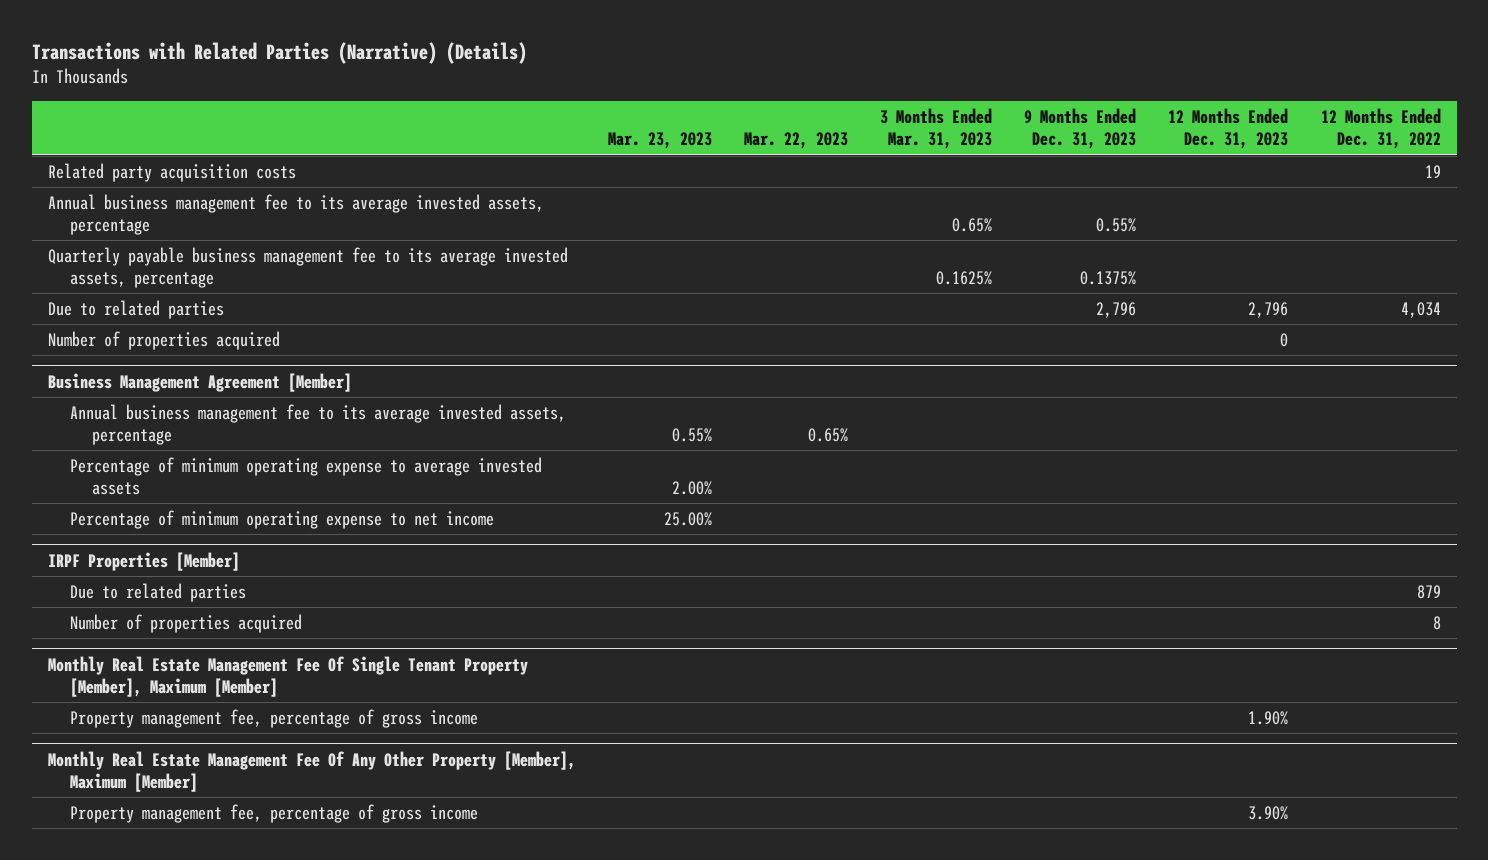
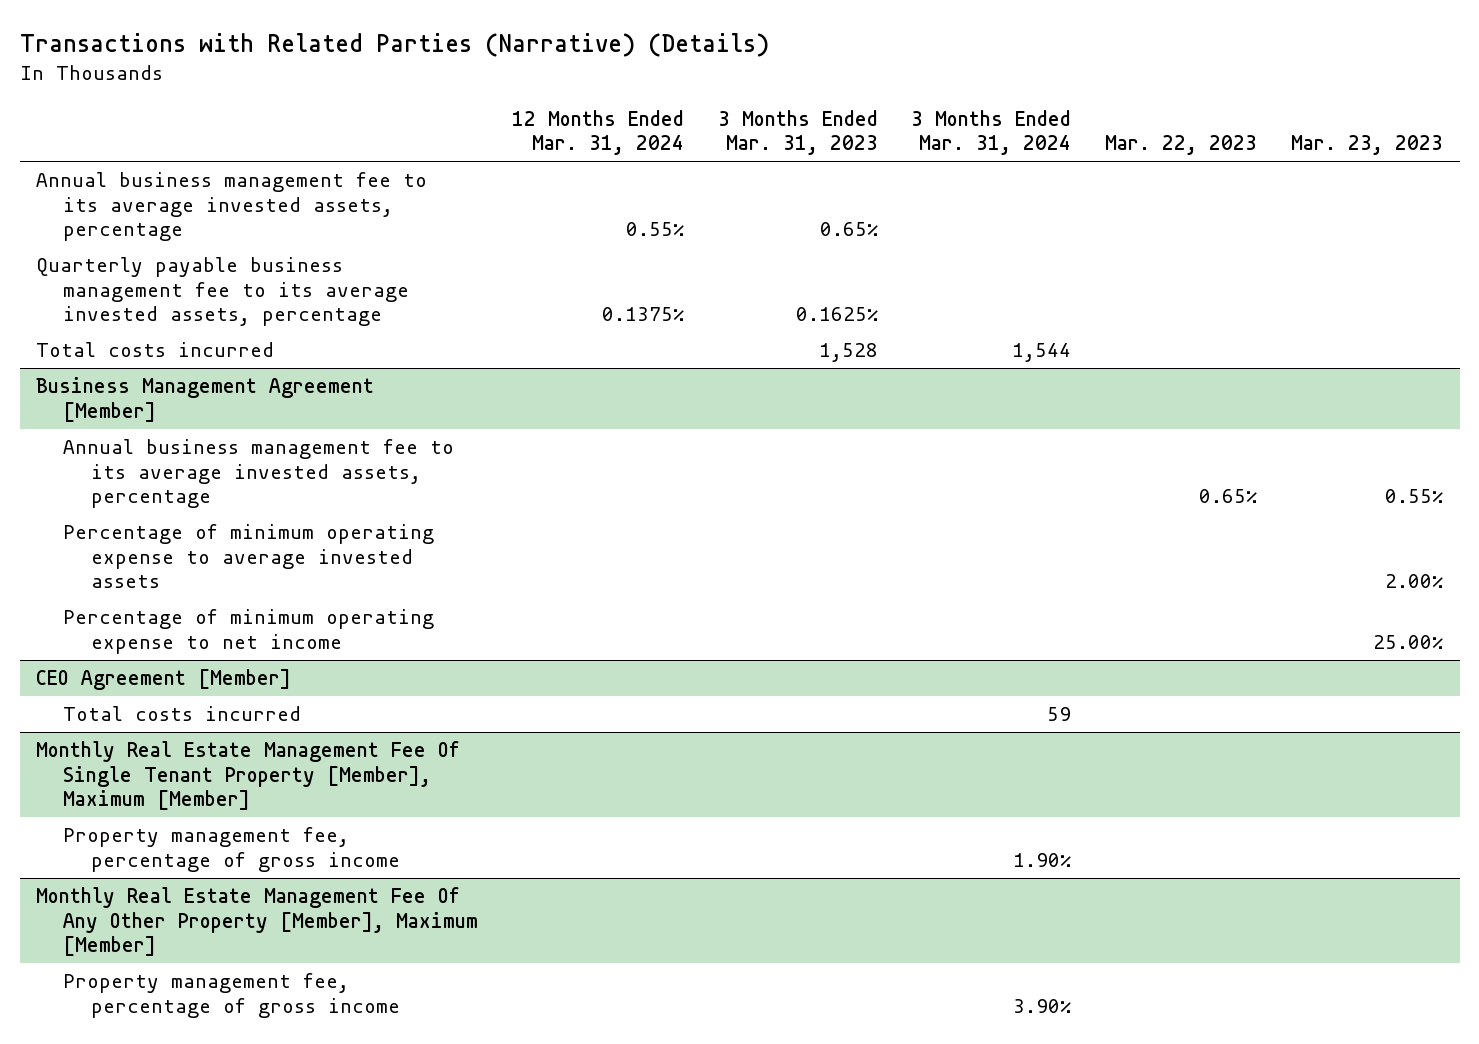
[1024,108,1137,150] 9 Months Ended Dec. 31, 2023 -> none
[1168,108,1289,150] 12 Months Ended Dec. 31, 2023 -> none
[1320,108,1441,150] 12 Months Ended Dec. 31, 2022 -> none
none -> [512,109,685,156] 12 Months Ended Mar. 31, 2024
none -> [911,109,1072,156] 3 Months Ended Mar. 31, 2024
[47,162,296,182] Related party acquisition costs -> none
[47,299,224,319] Due to related parties -> none
[47,330,280,350] Number of properties acquired -> none
none -> [36,342,275,358] Total costs incurred
[47,551,240,571] IRPF Properties [Member] -> none
[69,582,246,602] Due to related parties -> none
[69,613,302,633] Number of properties acquired -> none
none -> [36,669,292,691] CEO Agreement [Member]
none -> [63,706,302,722] Total costs incurred

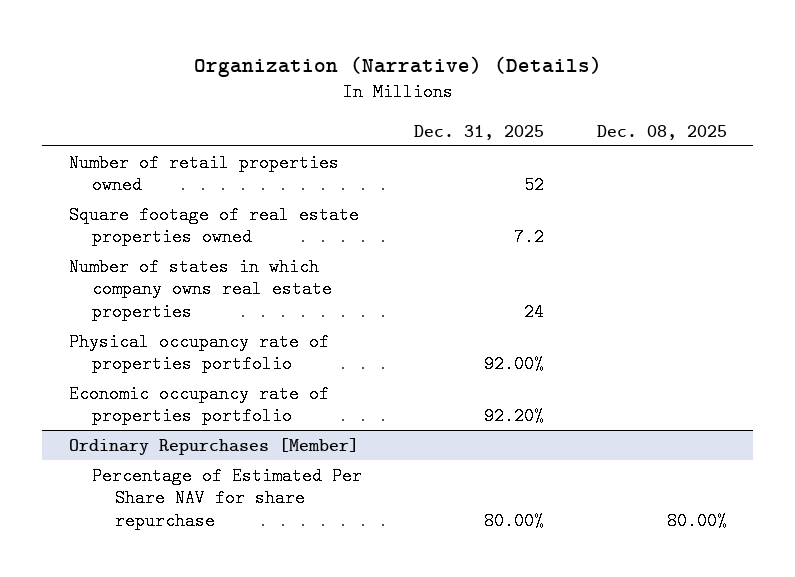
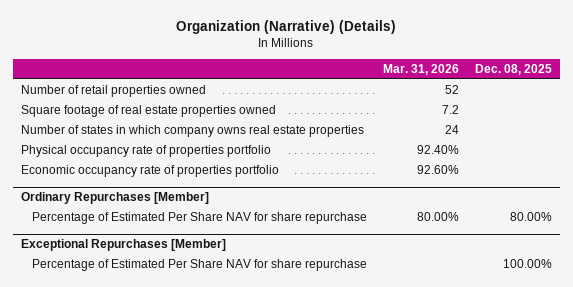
[414,124,545,140] Dec. 31, 2025 -> none
none -> [382,64,459,76] Mar. 31, 2026
none -> [20,239,226,252] Exceptional Repurchases [Member]
none -> [31,258,367,271] Percentage of Estimated Per Share NAV for share repurchase

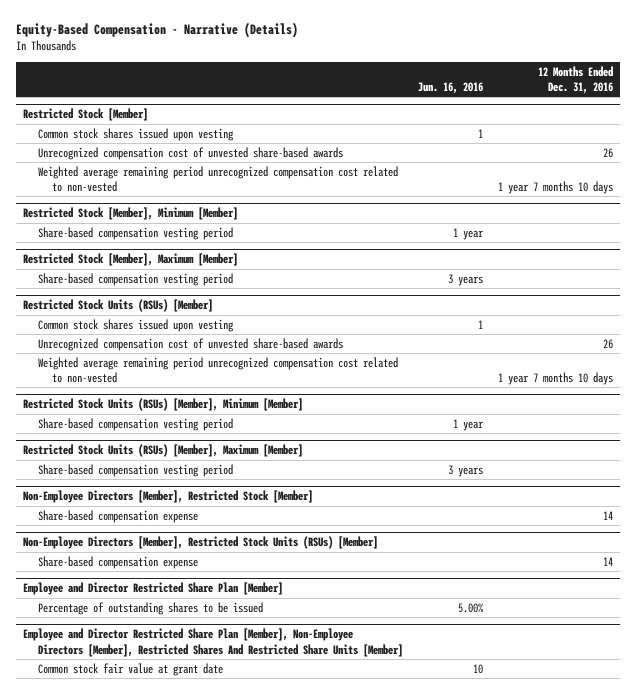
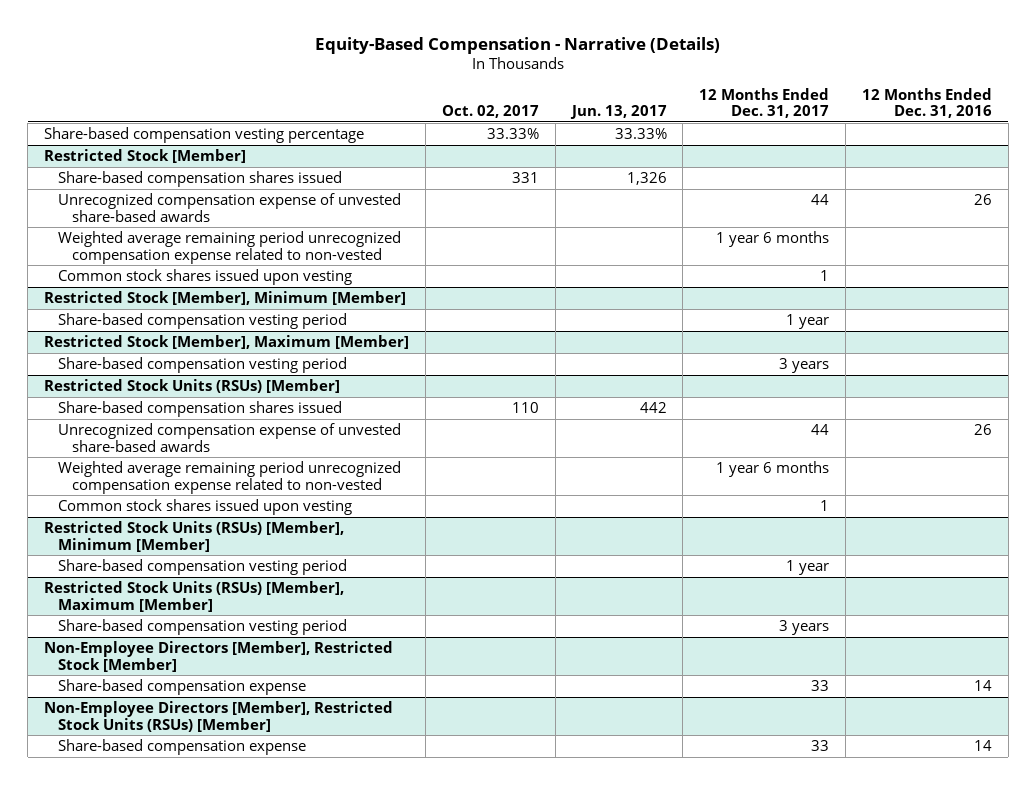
[417,81,483,94] Jun. 16, 2016 -> none
none -> [441,105,539,119] Oct. 02, 2017
none -> [569,105,667,120] Jun. 13, 2017
none -> [699,87,830,119] 12 Months Ended Dec. 31, 2017
none -> [44,126,365,143] Share-based compensation vesting percentage
none -> [58,170,343,187] Share-based compensation shares issued
none -> [58,192,402,222] Unrecognized compensation expense of unvested share-based awards
none -> [58,230,402,264] Weighted average remaining period unrecognized compensation expense related to non-vested
[37,146,343,160] Unrecognized compensation cost of unvested share-based awards -> none
[37,165,398,192] Weighted average remaining period unrecognized compensation cost related to non-vested -> none
none -> [58,400,343,417] Share-based compensation shares issued
none -> [58,422,402,452] Unrecognized compensation expense of unvested share-based awards
none -> [58,460,402,494] Weighted average remaining period unrecognized compensation expense related to non-vested
[37,337,343,351] Unrecognized compensation cost of unvested share-based awards -> none
[37,356,398,383] Weighted average remaining period unrecognized compensation cost related to non-vested -> none
[23,582,284,596] Employee and Director Restricted Share Plan [Member] -> none
[37,601,263,615] Percentage of outstanding shares to be issued -> none
[23,628,403,657] Employee and Director Restricted Share Plan [Member], Non-Employee Directors [Member], Restricted Shares And Restricted Share Units [Member] -> none
[37,662,223,676] Common stock fair value at grant date -> none

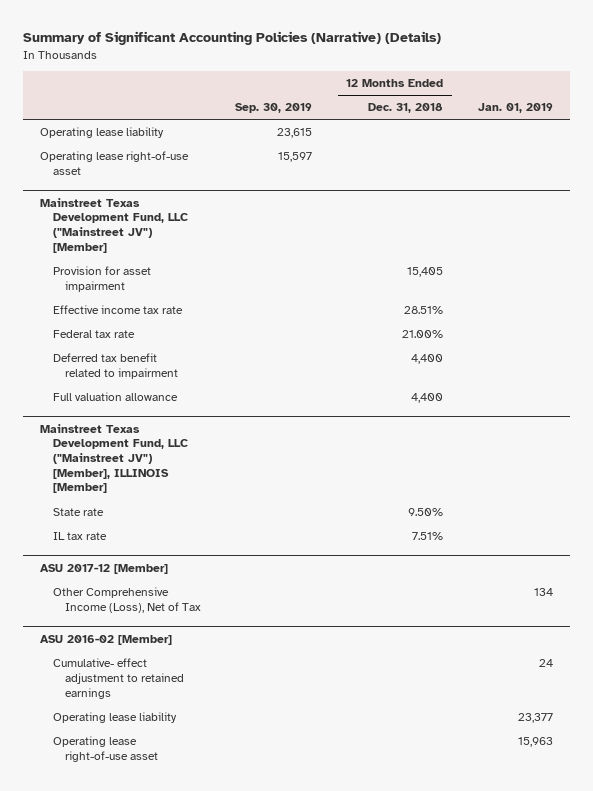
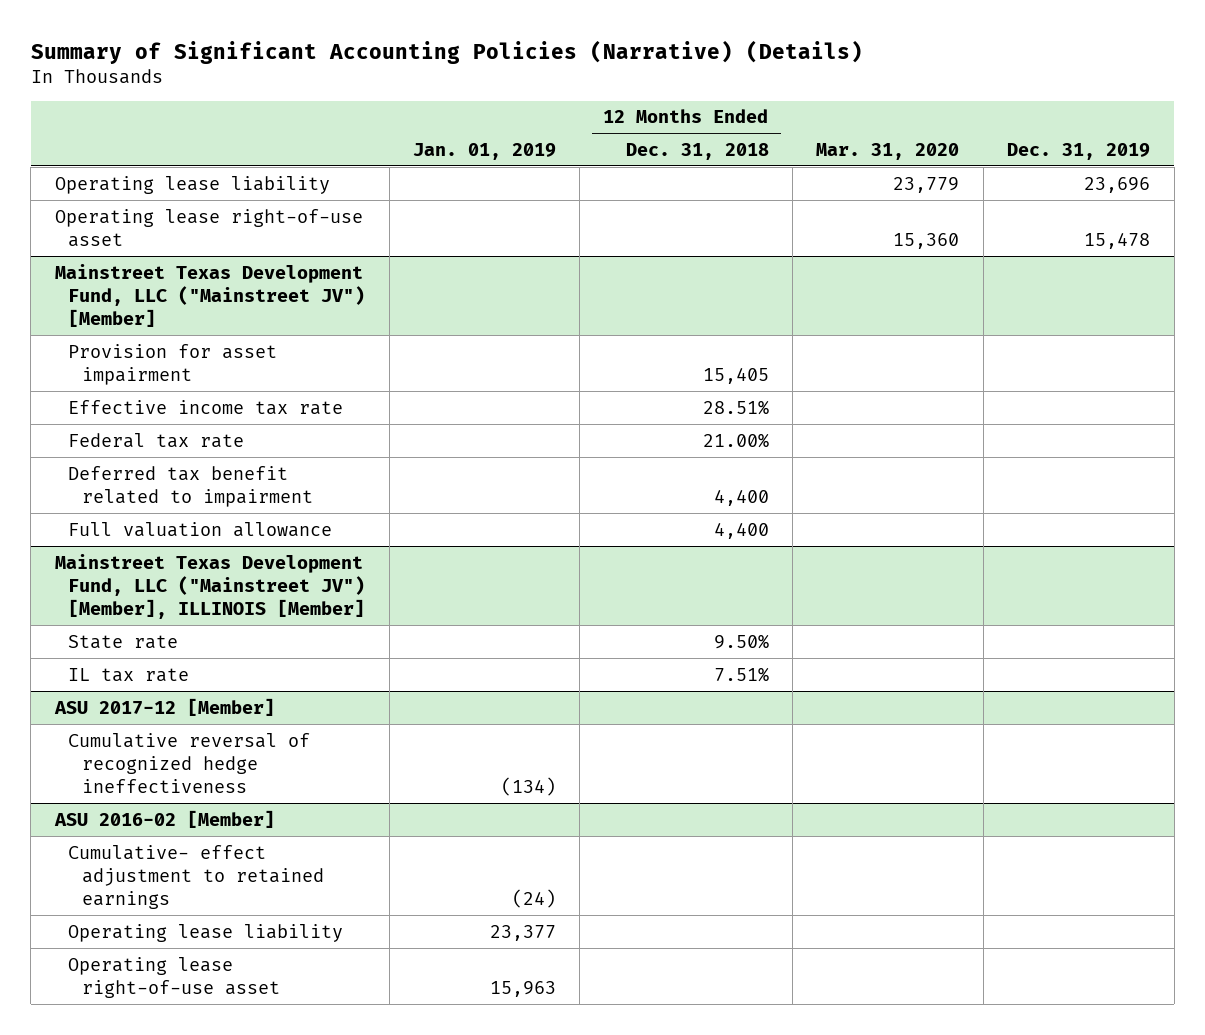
[234,103,312,114] Sep. 30, 2019 -> none
none -> [816,142,960,160] Mar. 31, 2020
none -> [1007,142,1151,160] Dec. 31, 2019
[52,587,201,614] Other Comprehensive Income (Loss), Net of Tax -> none
none -> [68,732,311,793] Cumulative reversal of recognized hedge ineffectiveness
[538,659,553,668] 24 -> [511,888,556,908] (24)

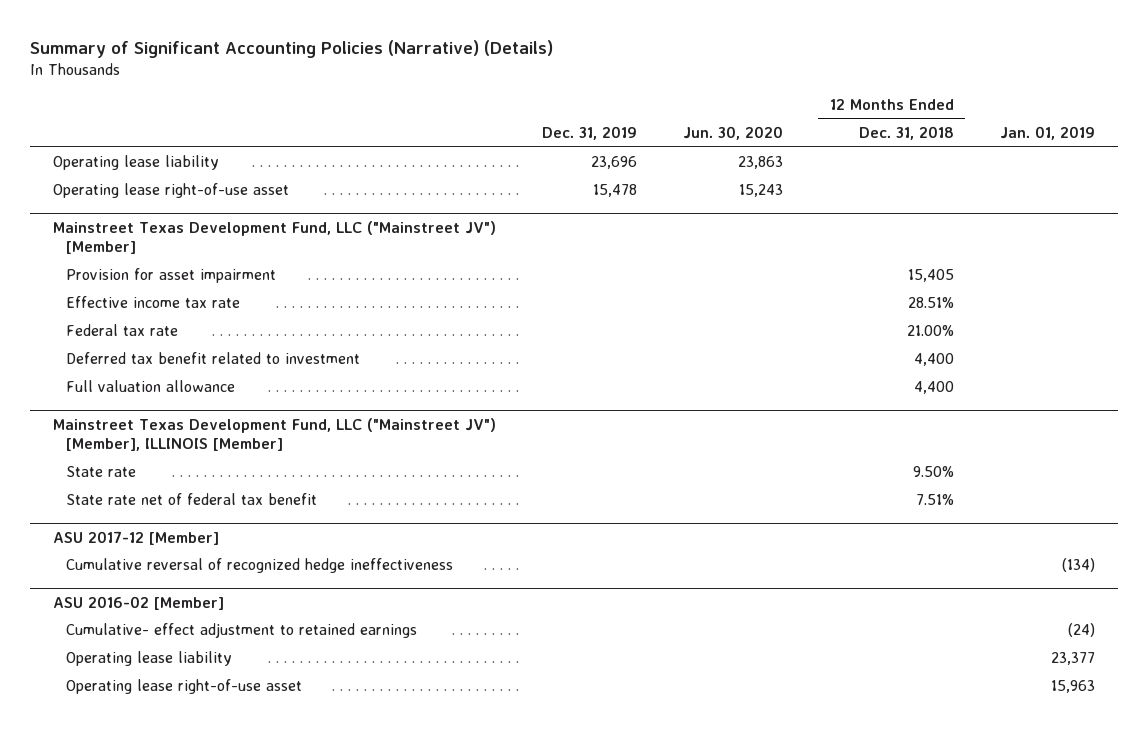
[816,142,960,160] Mar. 31, 2020 -> none
none -> [683,126,784,141] Jun. 30, 2020
[68,465,313,507] Deferred tax benefit related to impairment -> [66,352,361,365] Deferred tax benefit related to investment
[68,667,190,682] IL tax rate -> [66,493,318,506] State rate net of federal tax benefit

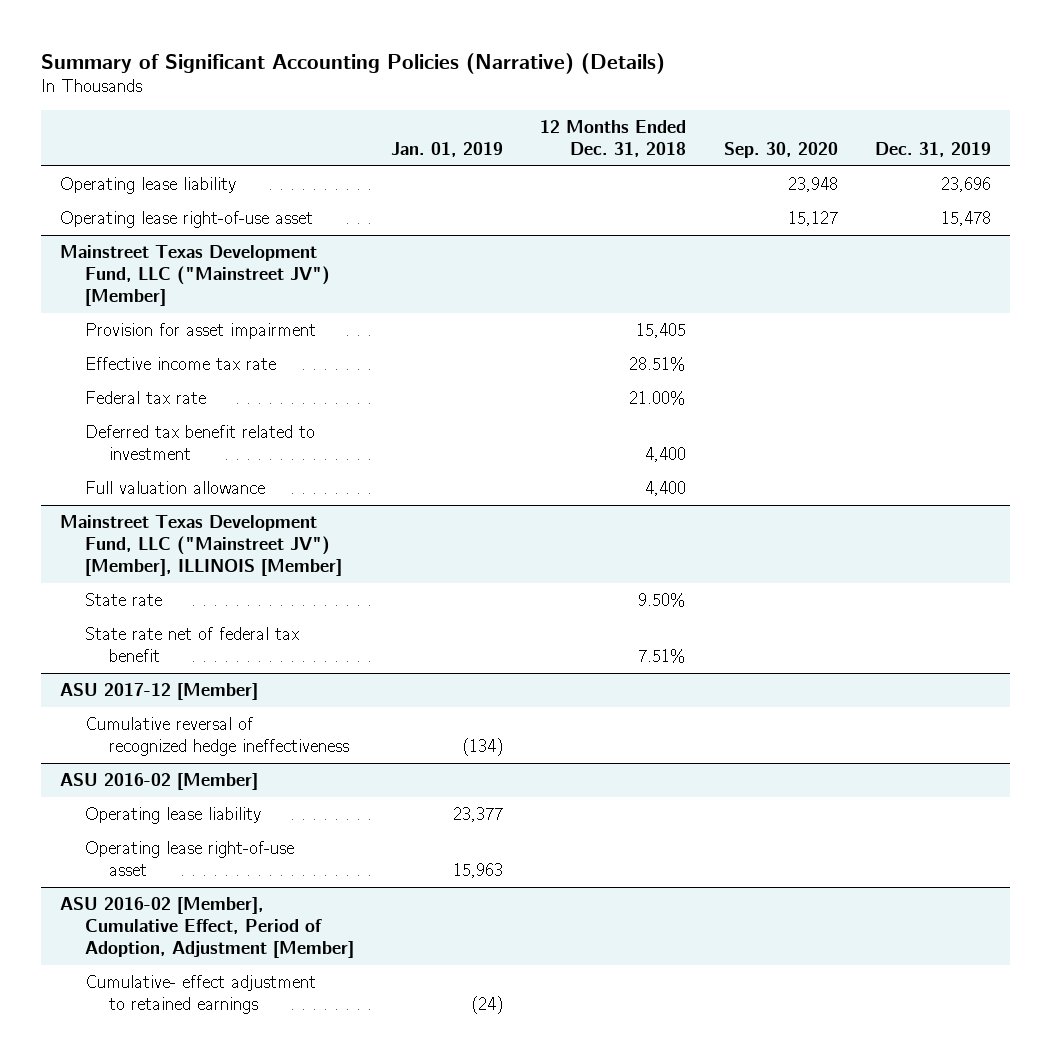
[683,126,784,141] Jun. 30, 2020 -> none
none -> [723,141,838,158] Sep. 30, 2020
[66,623,418,639] Cumulative- effect adjustment to retained earnings -> none
none -> [59,896,354,958] ASU 2016-02 [Member], Cumulative Effect, Period of Adoption, Adjustment [Member]
none -> [84,974,316,1014] Cumulative- effect adjustment to retained earnings

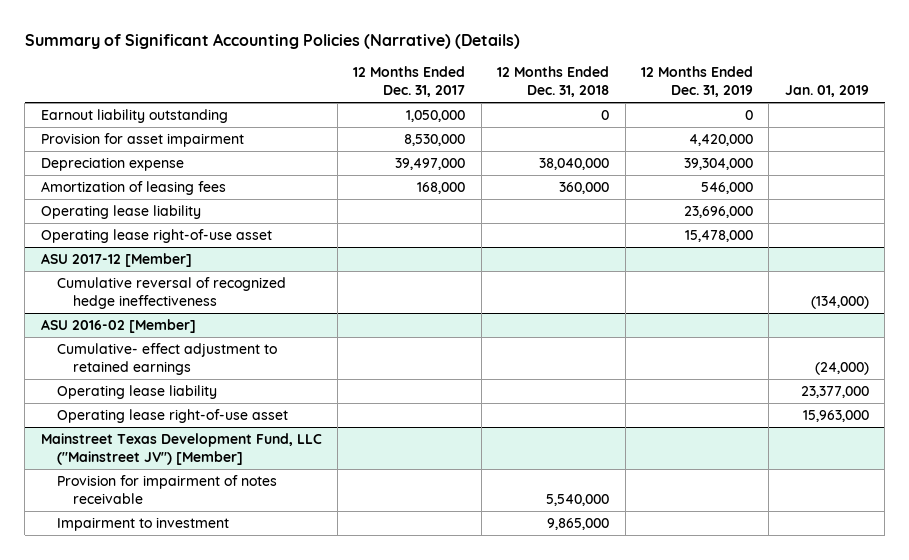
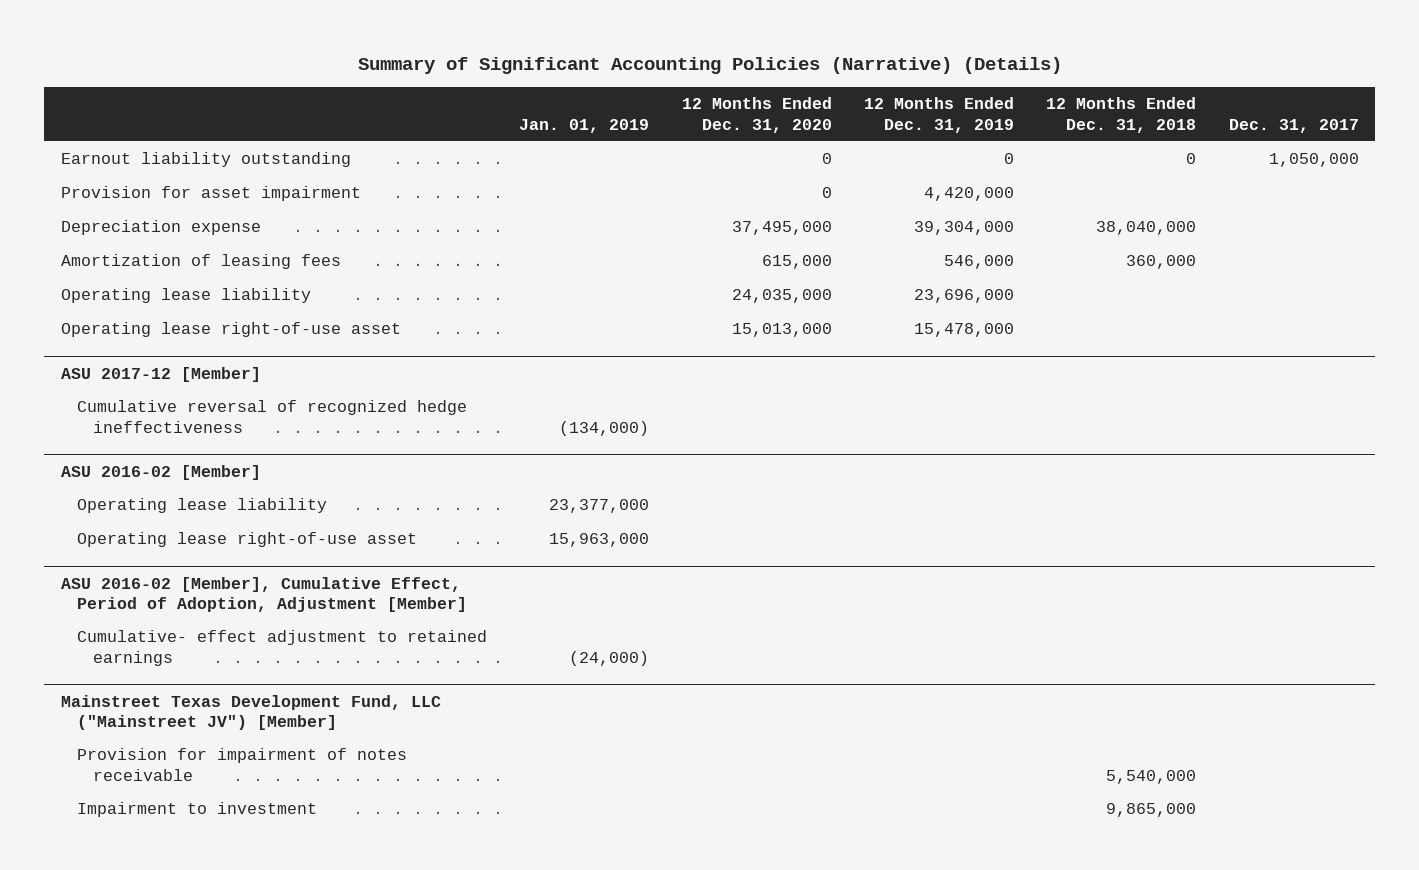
[353,66,466,98] 12 Months Ended Dec. 31, 2017 -> none
none -> [681,97,832,133] 12 Months Ended Dec. 31, 2020
none -> [1228,118,1359,133] Dec. 31, 2017
[56,342,277,375] Cumulative- effect adjustment to retained earnings -> none
none -> [60,576,467,612] ASU 2016-02 [Member], Cumulative Effect, Period of Adoption, Adjustment [Member]
none -> [76,630,487,666] Cumulative- effect adjustment to retained earnings

